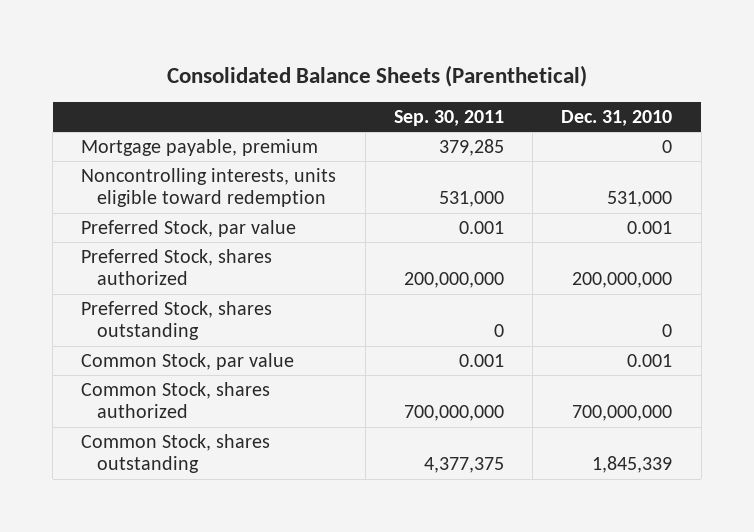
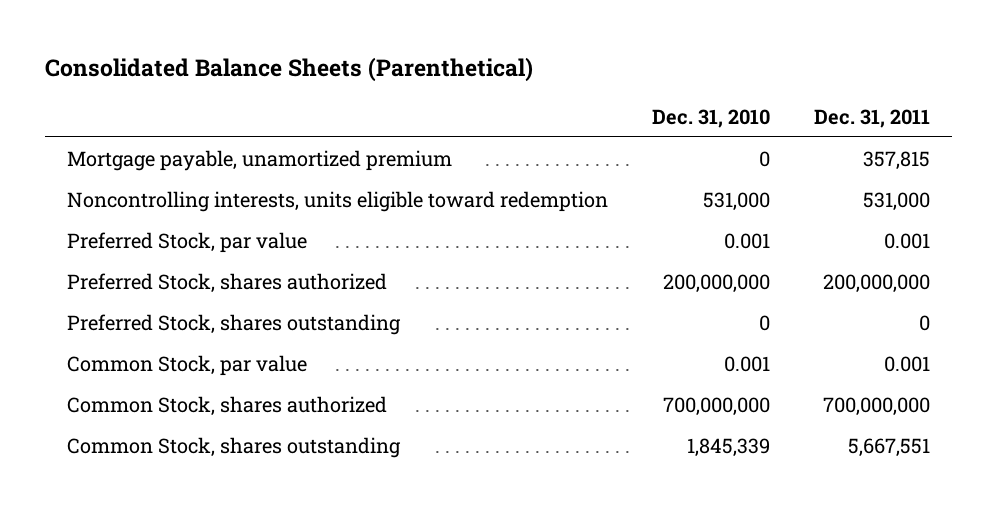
[393,110,504,127] Sep. 30, 2011 -> none
none -> [814,108,931,128] Dec. 31, 2011
[81,138,319,156] Mortgage payable, premium -> [66,149,452,171] Mortgage payable, unamortized premium

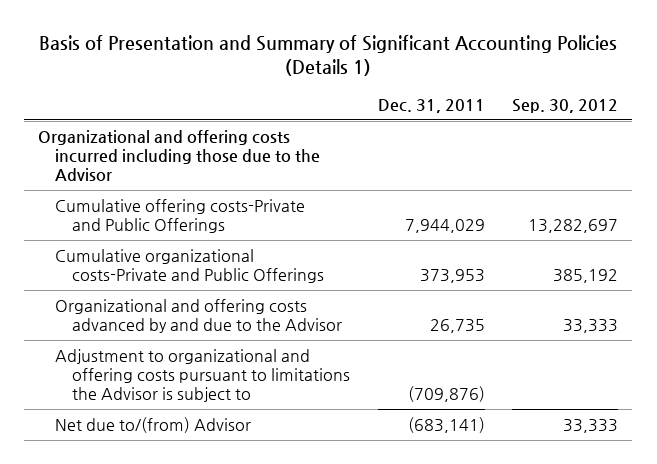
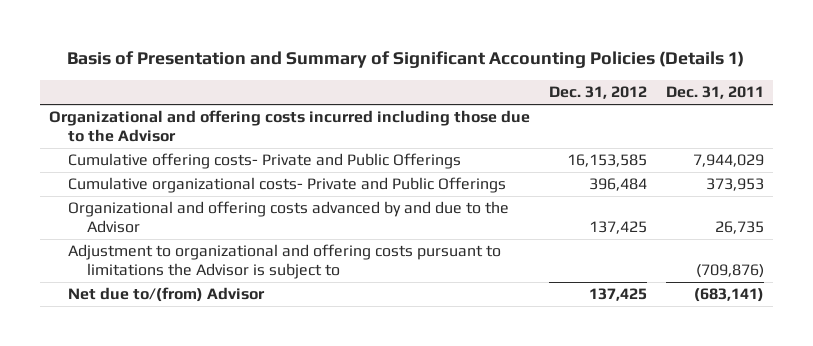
[512,98,619,113] Sep. 30, 2012 -> none
none -> [548,86,647,100] Dec. 31, 2012
[55,198,306,233] Cumulative offering costs-Private and Public Offerings -> [68,153,462,170] Cumulative offering costs- Private and Public Offerings
[55,248,325,283] Cumulative organizational costs-Private and Public Offerings -> [68,177,507,194] Cumulative organizational costs- Private and Public Offerings

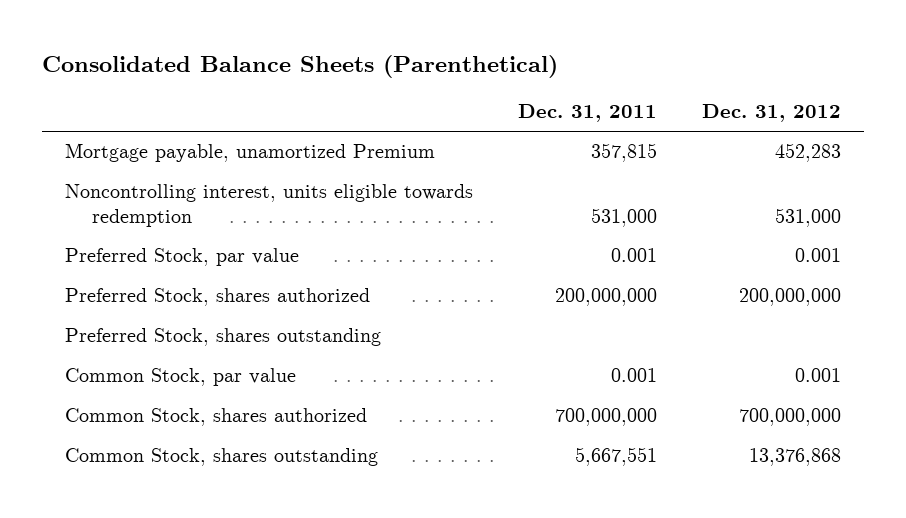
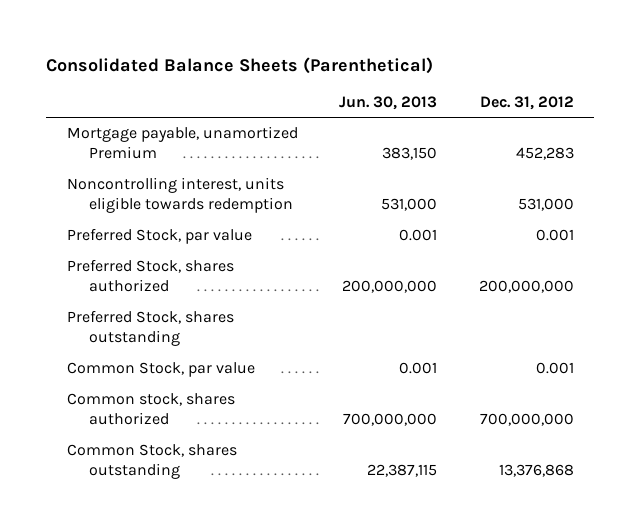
[517,104,657,123] Dec. 31, 2011 -> none
none -> [339,95,438,110] Jun. 30, 2013
[64,408,367,427] Common Stock, shares authorized -> [66,393,235,426] Common stock, shares authorized

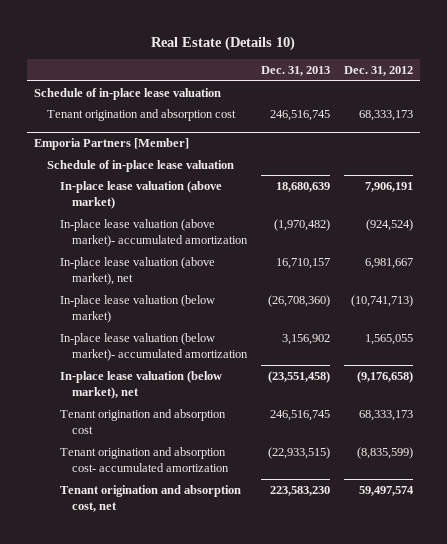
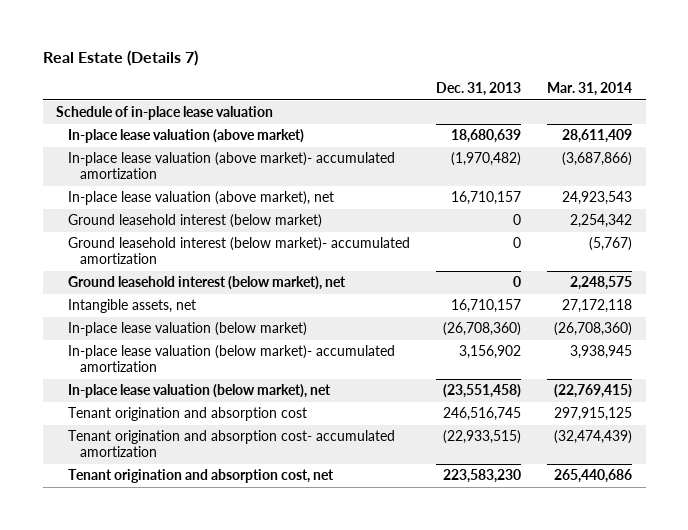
[151,35,296,51] Real Estate (Details 10) -> [42,50,198,67] Real Estate (Details 7)
[343,65,413,76] Dec. 31, 2012 -> none
none -> [547,82,633,97] Mar. 31, 2014
[46,108,236,121] Tenant origination and absorption cost -> none
[33,137,189,150] Emporia Partners [Member] -> none
[46,159,234,172] Schedule of in-place lease valuation -> none
none -> [67,214,322,229] Ground leasehold interest (below market)
none -> [67,237,410,265] Ground leasehold interest (below market)- accumulated amortization
none -> [67,276,346,291] Ground leasehold interest (below market), net
none -> [67,299,196,314] Intangible assets, net

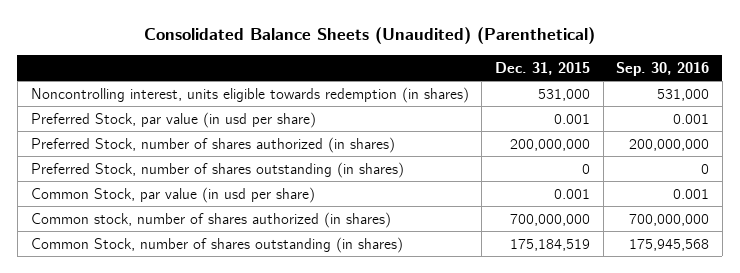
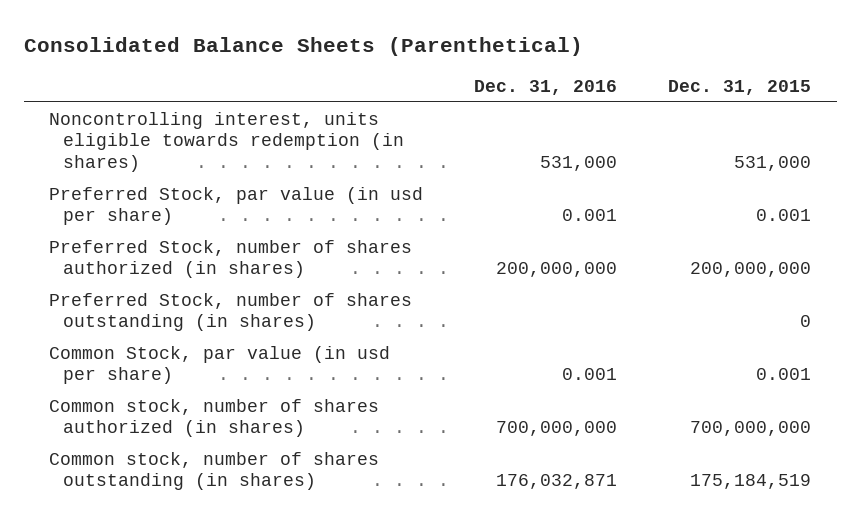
[143,27,595,45] Consolidated Balance Sheets (Unaudited) (Parenthetical) -> [23,37,583,57] Consolidated Balance Sheets (Parenthetical)
[616,61,710,76] Sep. 30, 2016 -> none
none -> [474,79,618,95] Dec. 31, 2016
[30,236,403,253] Common Stock, number of shares outstanding (in shares) -> [49,451,380,491] Common stock, number of shares outstanding (in shares)

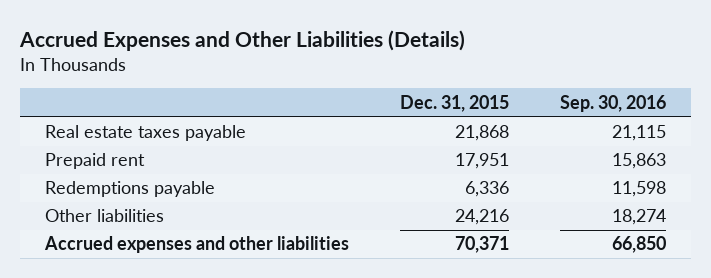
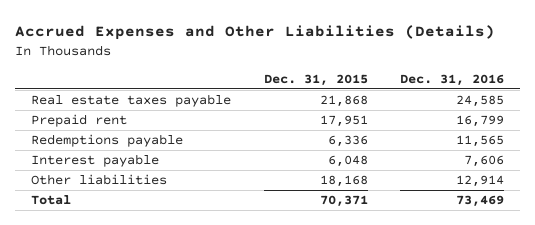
[559,94,666,112] Sep. 30, 2016 -> none
none -> [399,73,504,86] Dec. 31, 2016
none -> [31,154,160,168] Interest payable
[454,209,509,226] 24,216 -> [319,175,368,188] 18,168
[43,236,349,254] Accrued expenses and other liabilities -> [31,195,72,206] Total

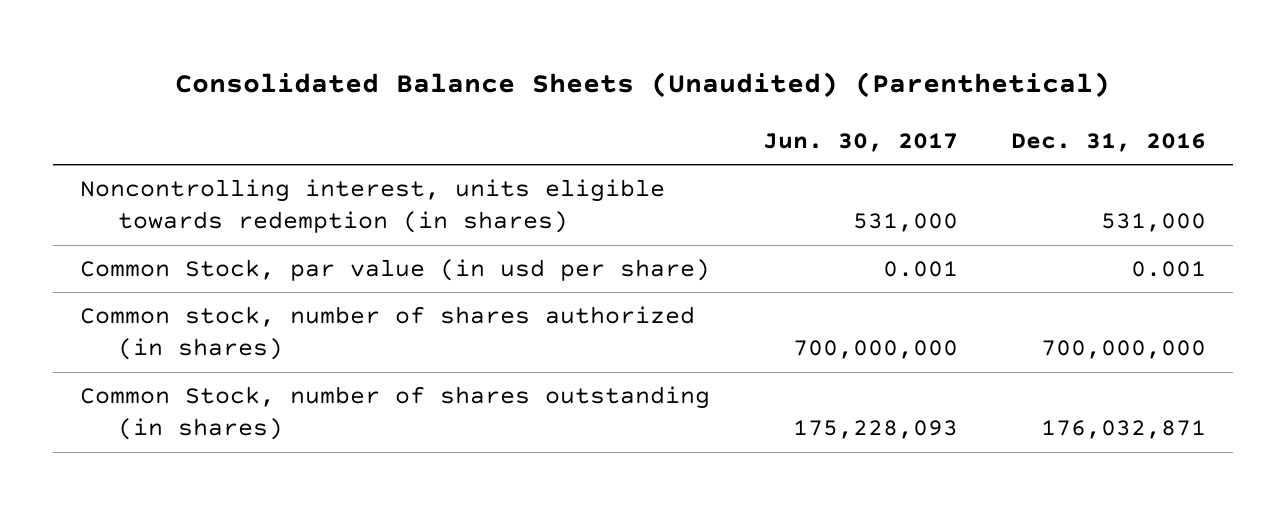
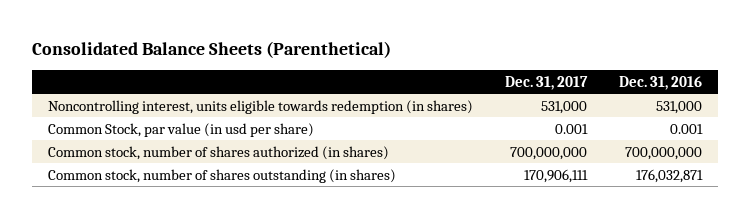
[174,71,1110,98] Consolidated Balance Sheets (Unaudited) (Parenthetical) -> [31,41,391,59] Consolidated Balance Sheets (Parenthetical)
[762,132,958,152] Jun. 30, 2017 -> none
none -> [505,75,589,90] Dec. 31, 2017
[79,385,710,441] Common Stock, number of shares outstanding (in shares) -> [47,168,396,183] Common stock, number of shares outstanding (in shares)

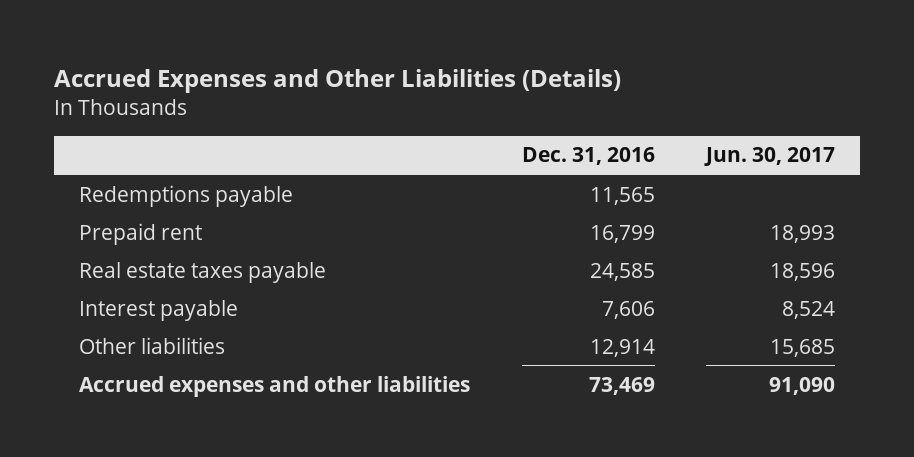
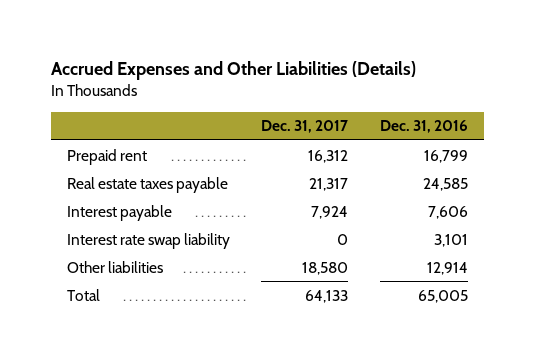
[703,147,835,167] Jun. 30, 2017 -> none
none -> [261,120,349,134] Dec. 31, 2017
[79,184,294,207] Redemptions payable -> none
none -> [66,232,230,249] Interest rate swap liability
[79,375,471,397] Accrued expenses and other liabilities -> none
none -> [66,288,100,301] Total

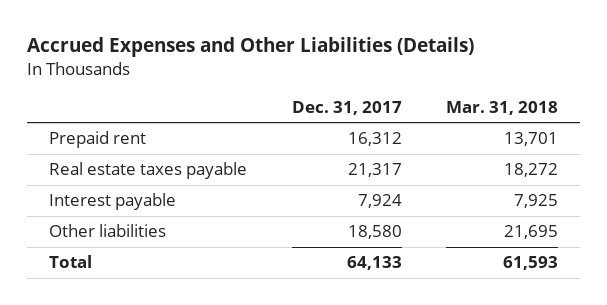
[380,120,469,134] Dec. 31, 2016 -> none
none -> [446,100,559,115] Mar. 31, 2018
[66,232,230,249] Interest rate swap liability -> none

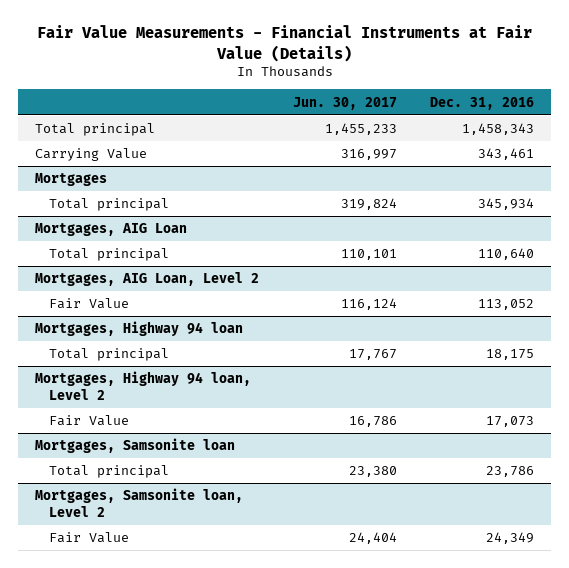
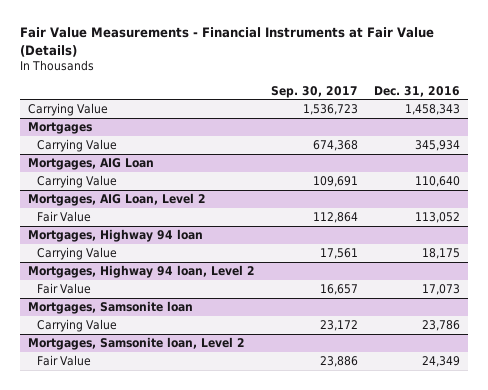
[292,96,397,110] Jun. 30, 2017 -> none
none -> [270,85,358,98] Sep. 30, 2017
[34,148,147,162] Carrying Value -> none
[34,123,155,137] Total principal -> [27,102,108,116] Carrying Value
[49,198,170,212] Total principal -> [37,138,118,152] Carrying Value
[49,248,170,262] Total principal -> [37,174,118,188] Carrying Value
[49,348,170,362] Total principal -> [37,246,118,260] Carrying Value
[49,465,170,479] Total principal -> [37,318,118,332] Carrying Value

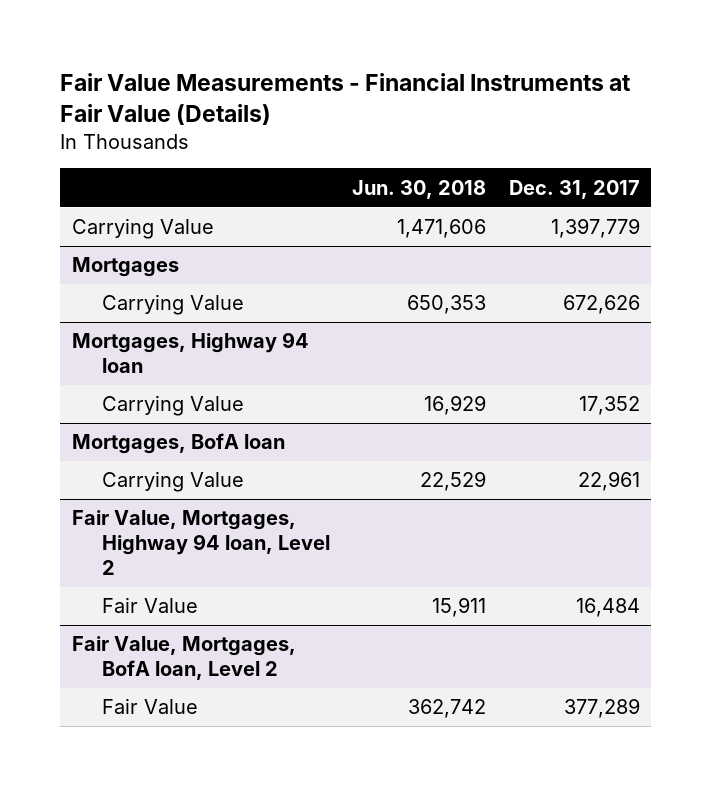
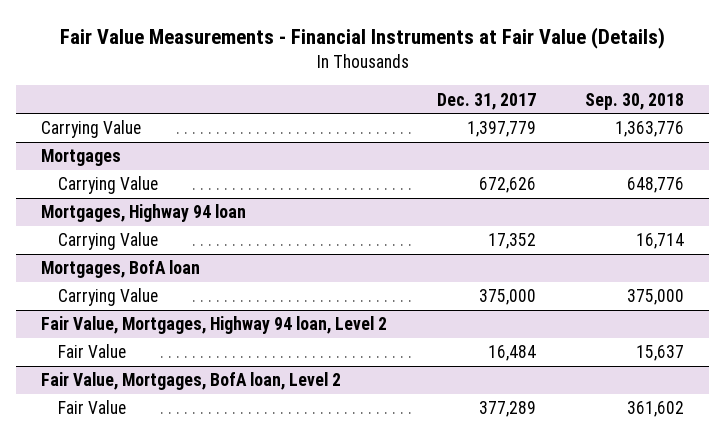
[352,179,487,199] Jun. 30, 2018 -> none
none -> [585,92,685,110] Sep. 30, 2018
[577,471,640,492] 22,961 -> [478,289,536,306] 375,000

